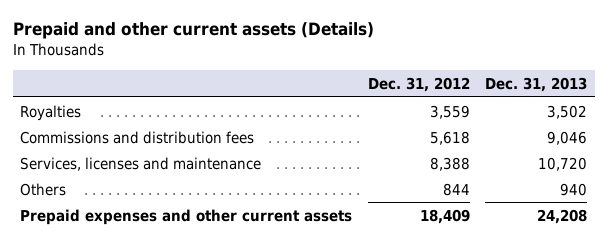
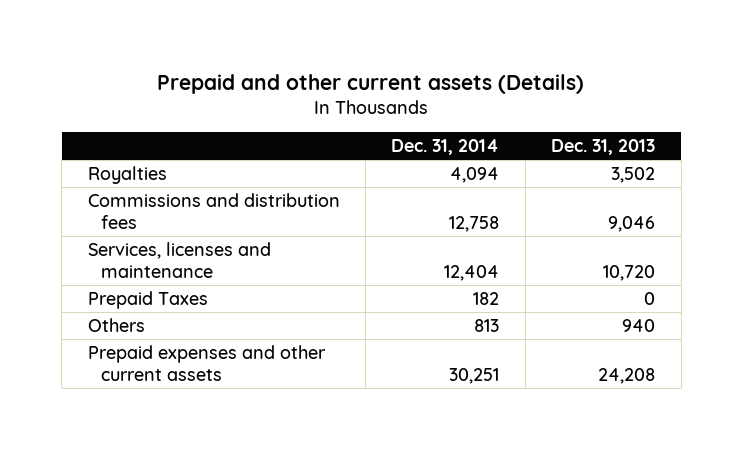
[367,76,470,92] Dec. 31, 2012 -> none
none -> [391,139,500,156] Dec. 31, 2014
none -> [87,291,208,310] Prepaid Taxes

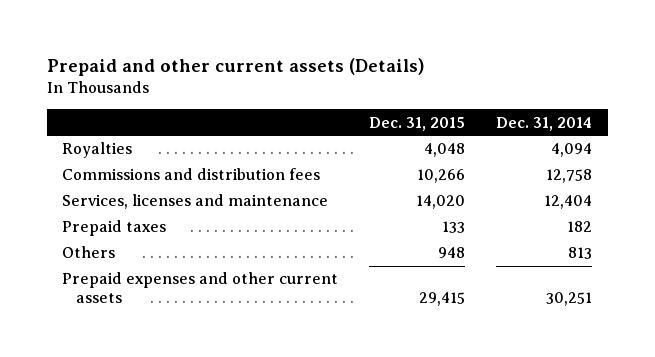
[551,139,656,156] Dec. 31, 2013 -> none
none -> [369,116,466,131] Dec. 31, 2015
[87,291,208,310] Prepaid Taxes -> [62,220,167,237] Prepaid taxes

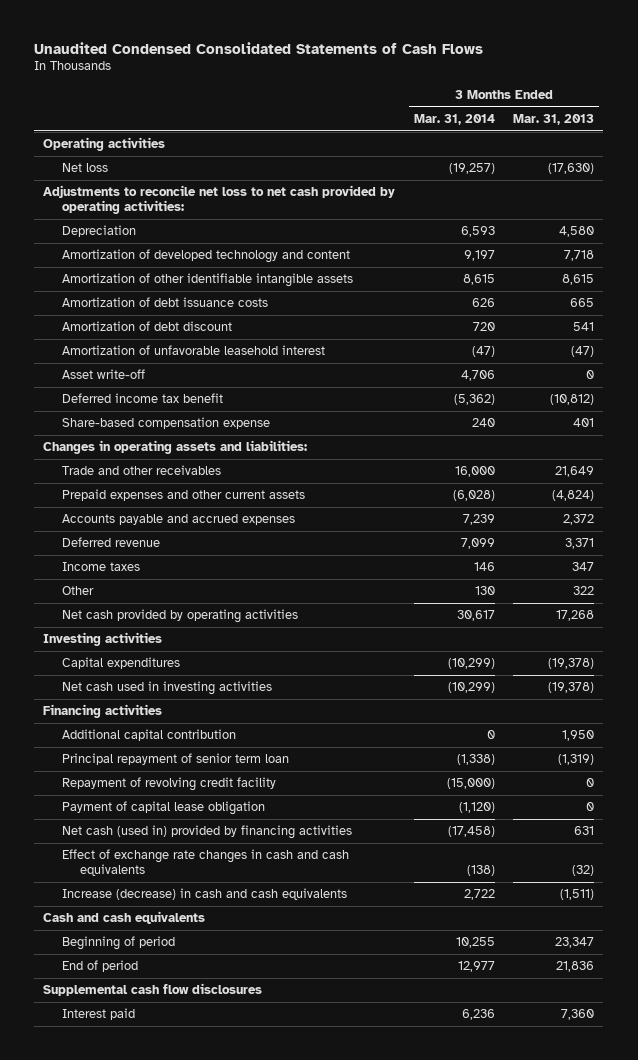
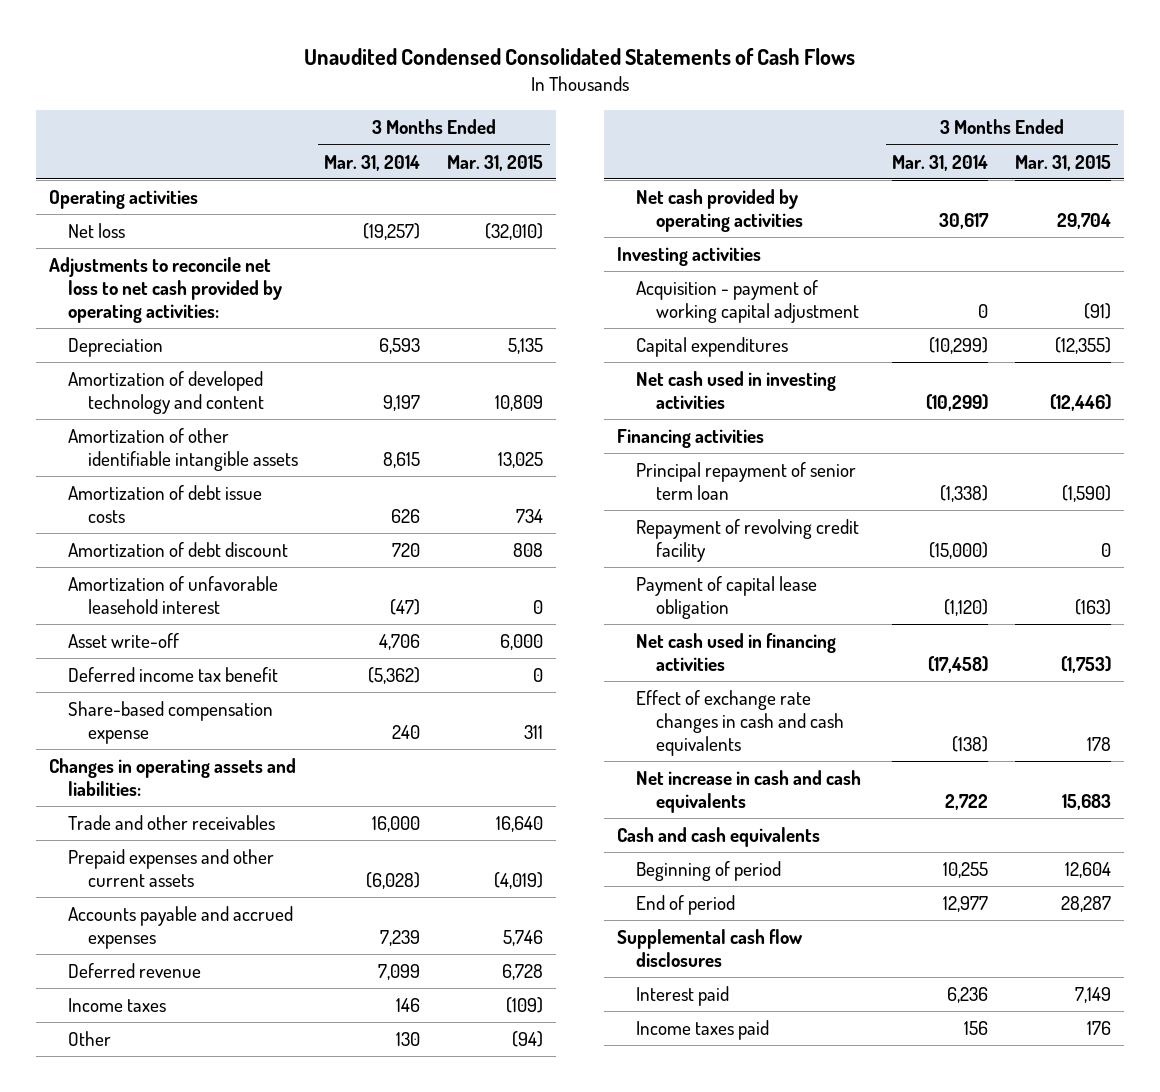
[513,113,595,125] Mar. 31, 2013 -> none
none -> [446,154,543,171] Mar. 31, 2015
[61,297,268,308] Amortization of debt issuance costs -> [68,485,263,524] Amortization of debt issue costs
none -> [636,280,859,324] Acquisition - payment of working capital adjustment
[61,729,236,742] Additional capital contribution -> none
[61,825,352,840] Net cash (used in) provided by financing activities -> [636,633,837,672] Net cash used in financing activities
[61,888,347,901] Increase (decrease) in cash and cash equivalents -> [636,770,862,814] Net increase in cash and cash equivalents
none -> [636,1020,770,1041] Income taxes paid

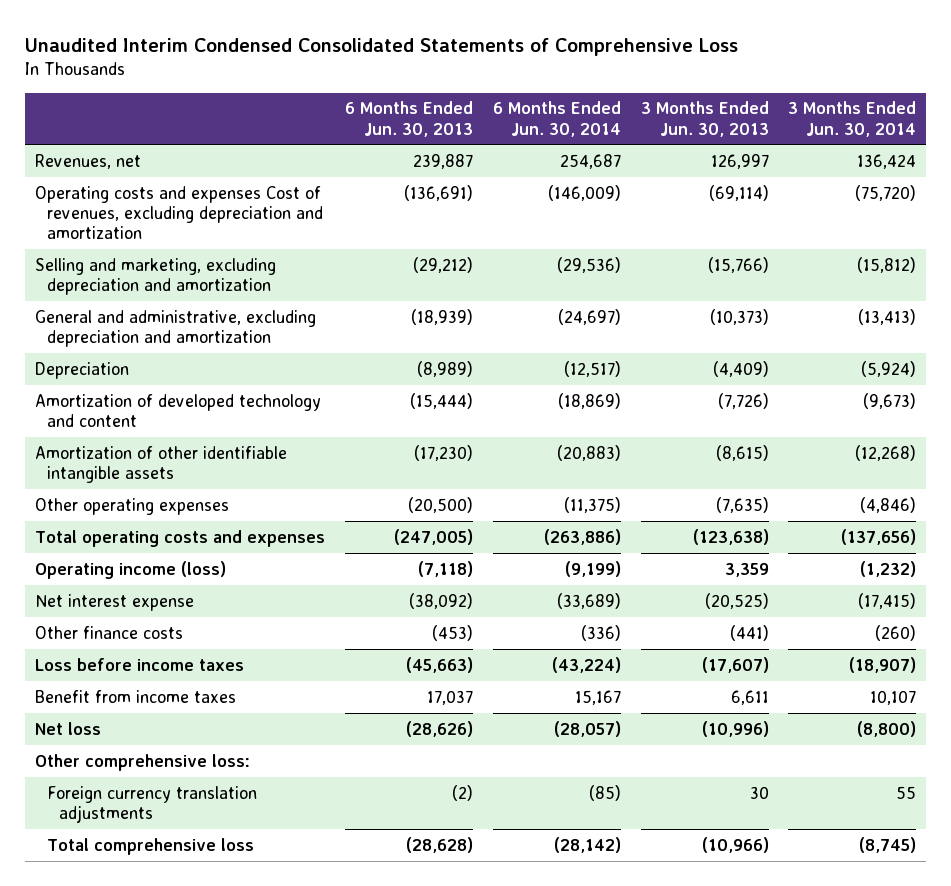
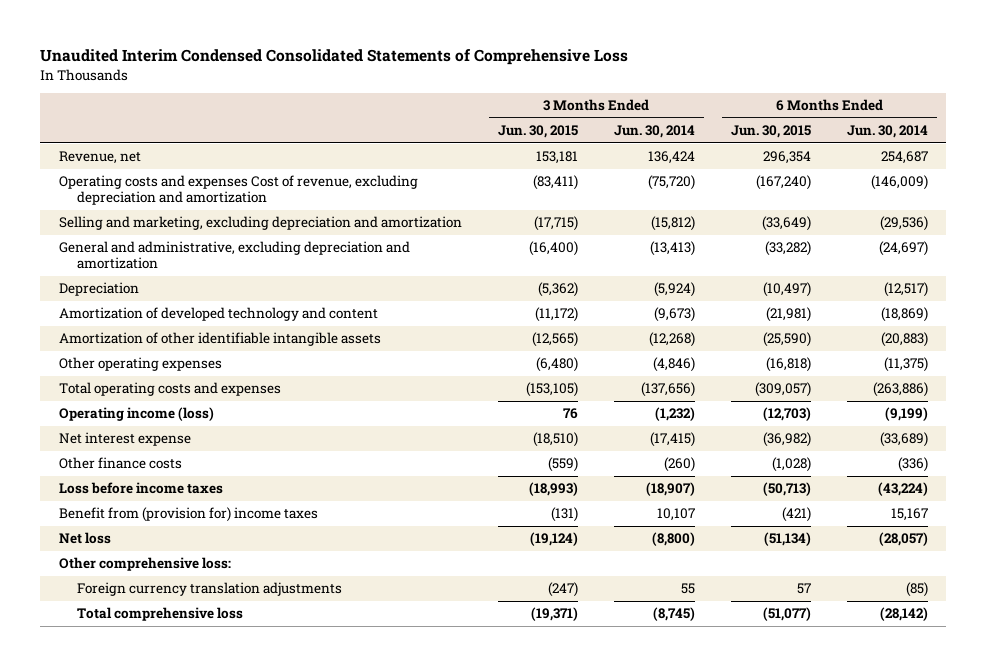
[344,101,473,137] 6 Months Ended Jun. 30, 2013 -> none
[640,101,769,137] 3 Months Ended Jun. 30, 2013 -> none
none -> [497,125,578,139] Jun. 30, 2015
none -> [731,125,812,139] Jun. 30, 2015
[34,153,141,169] Revenues, net -> [58,151,141,165] Revenue, net
[34,185,323,240] Operating costs and expenses Cost of revenues, excluding depreciation and amortization -> [58,175,418,206] Operating costs and expenses Cost of revenue, excluding depreciation and amortization
[34,689,236,703] Benefit from income taxes -> [58,507,318,523] Benefit from (provision for) income taxes

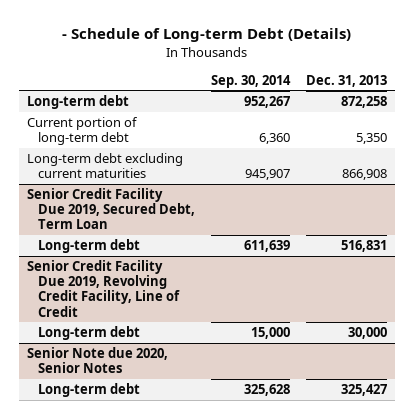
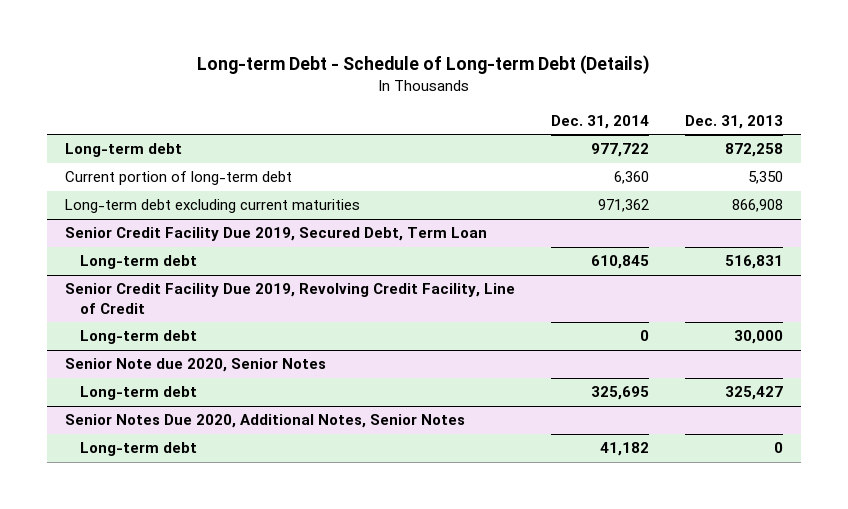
[61,28,351,43] - Schedule of Long-term Debt (Details) -> [197,55,651,75] Long-term Debt - Schedule of Long-term Debt (Details)
[210,74,291,88] Sep. 30, 2014 -> none
none -> [551,114,650,129] Dec. 31, 2014
none -> [64,414,465,429] Senior Notes Due 2020, Additional Notes, Senior Notes
none -> [79,442,197,457] Long-term debt

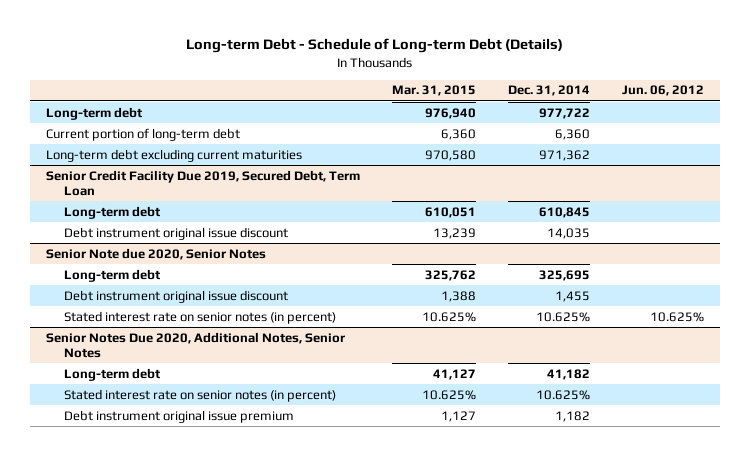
[685,114,784,129] Dec. 31, 2013 -> none
none -> [391,85,476,97] Mar. 31, 2015
none -> [622,85,705,97] Jun. 06, 2012
[64,283,515,314] Senior Credit Facility Due 2019, Revolving Credit Facility, Line of Credit -> none
[79,330,197,345] Long-term debt -> none
none -> [64,226,289,240] Debt instrument original issue discount
none -> [64,289,289,303] Debt instrument original issue discount
none -> [64,310,337,324] Stated interest rate on senior notes (in percent)
none -> [64,388,337,402] Stated interest rate on senior notes (in percent)
none -> [64,409,295,423] Debt instrument original issue premium

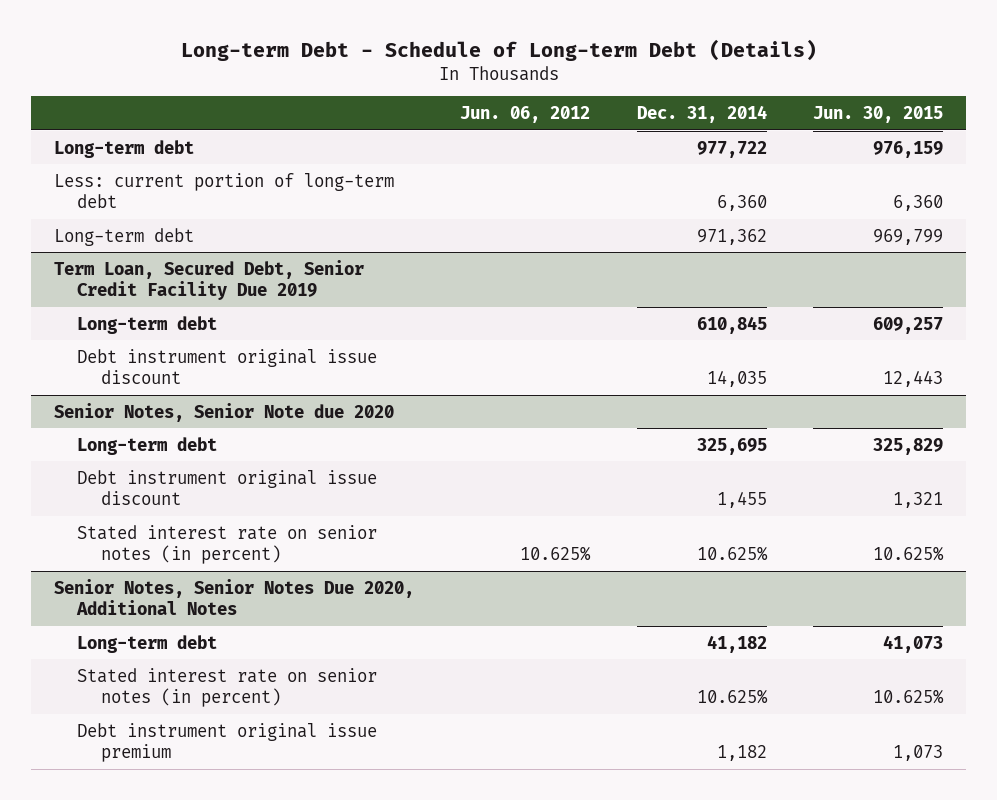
[391,85,476,97] Mar. 31, 2015 -> none
none -> [813,106,944,124] Jun. 30, 2015
[45,127,240,141] Current portion of long-term debt -> [53,172,394,209] Less: current portion of long-term debt
[45,148,302,162] Long-term debt excluding current maturities -> [53,227,194,246] Long-term debt
[45,169,360,196] Senior Credit Facility Due 2019, Secured Debt, Term Loan -> [53,259,364,301] Term Loan, Secured Debt, Senior Credit Facility Due 2019
[45,247,266,260] Senior Note due 2020, Senior Notes -> [53,402,394,422] Senior Notes, Senior Note due 2020
[45,331,345,358] Senior Notes Due 2020, Additional Notes, Senior Notes -> [53,578,414,616] Senior Notes, Senior Notes Due 2020, Additional Notes

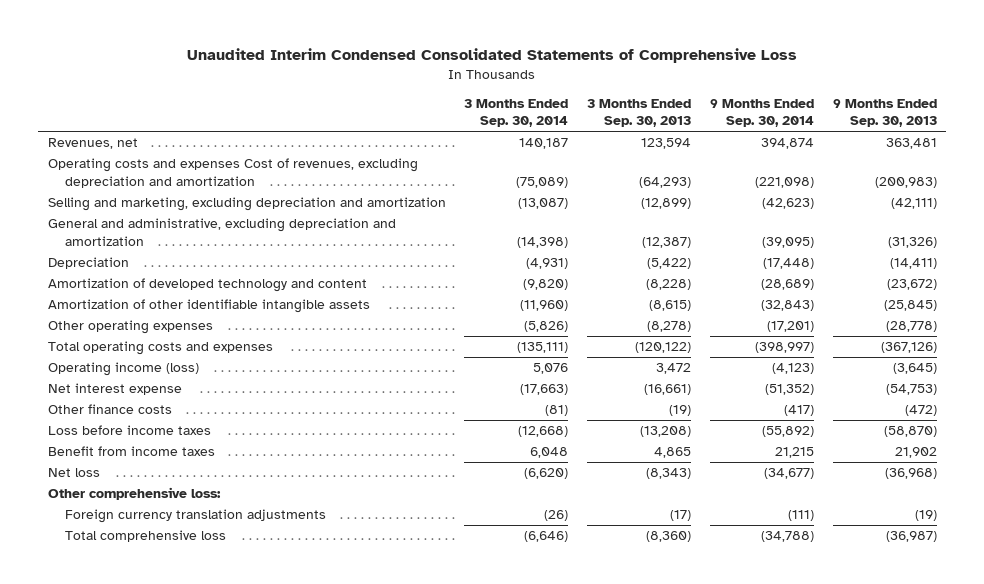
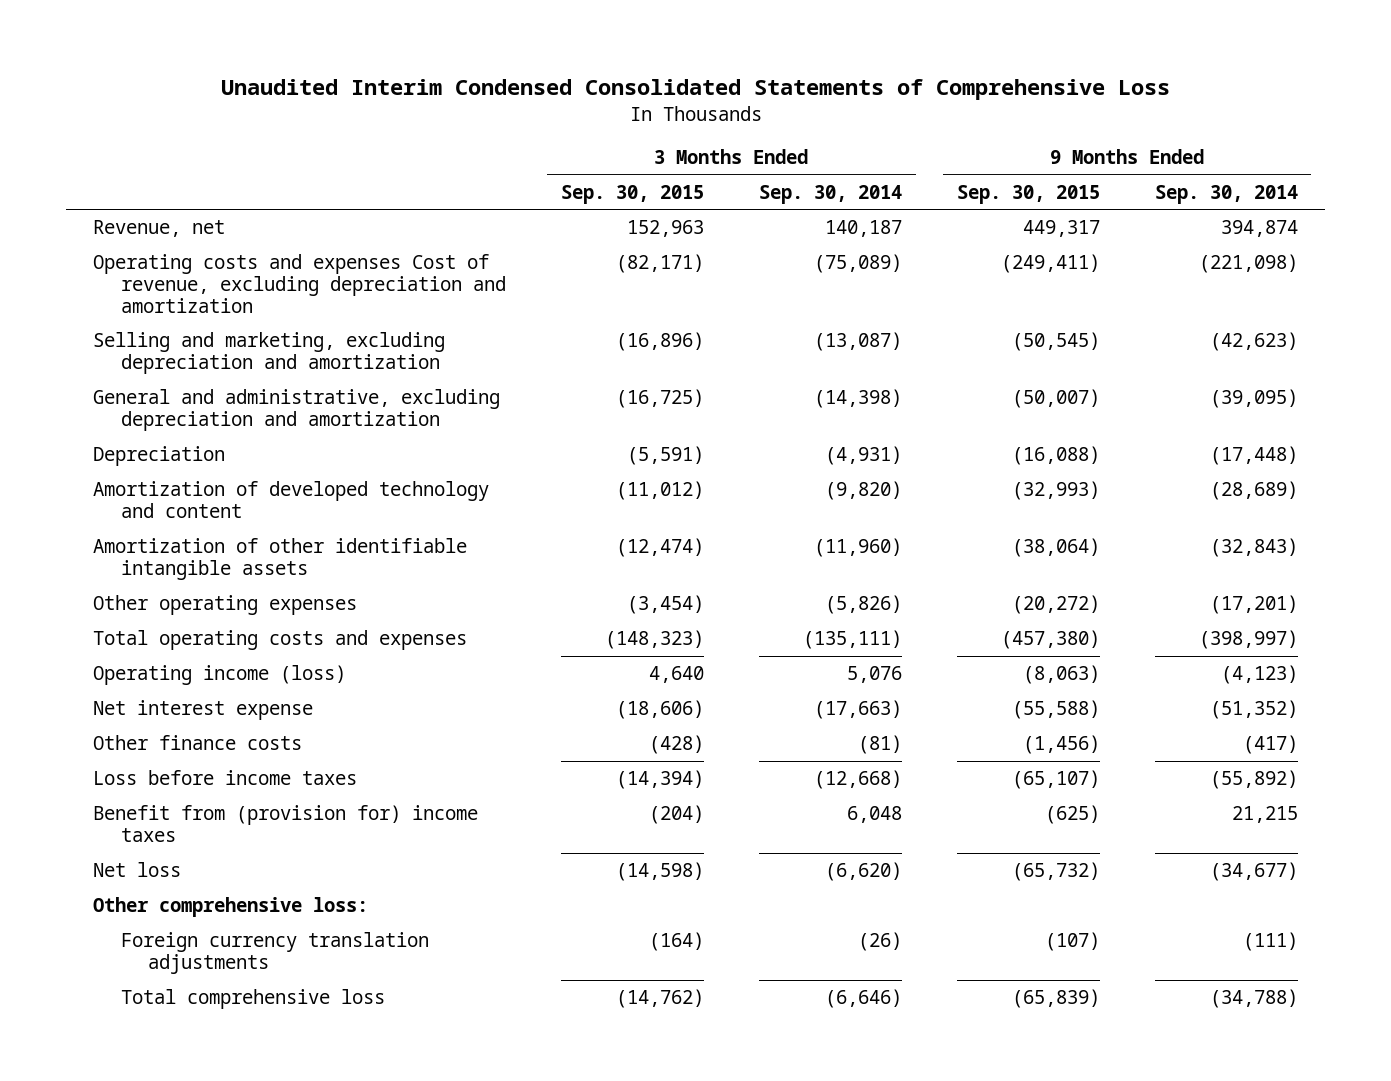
[587,98,692,128] 3 Months Ended Sep. 30, 2013 -> none
[832,98,937,128] 9 Months Ended Sep. 30, 2013 -> none
none -> [560,184,704,204] Sep. 30, 2015
none -> [956,184,1100,204] Sep. 30, 2015
[47,138,138,150] Revenues, net -> [93,220,226,238] Revenue, net
[47,158,418,188] Operating costs and expenses Cost of revenues, excluding depreciation and amortization -> [93,254,506,313] Operating costs and expenses Cost of revenue, excluding depreciation and amortization
[47,446,215,457] Benefit from income taxes -> [93,805,479,843] Benefit from (provision for) income taxes

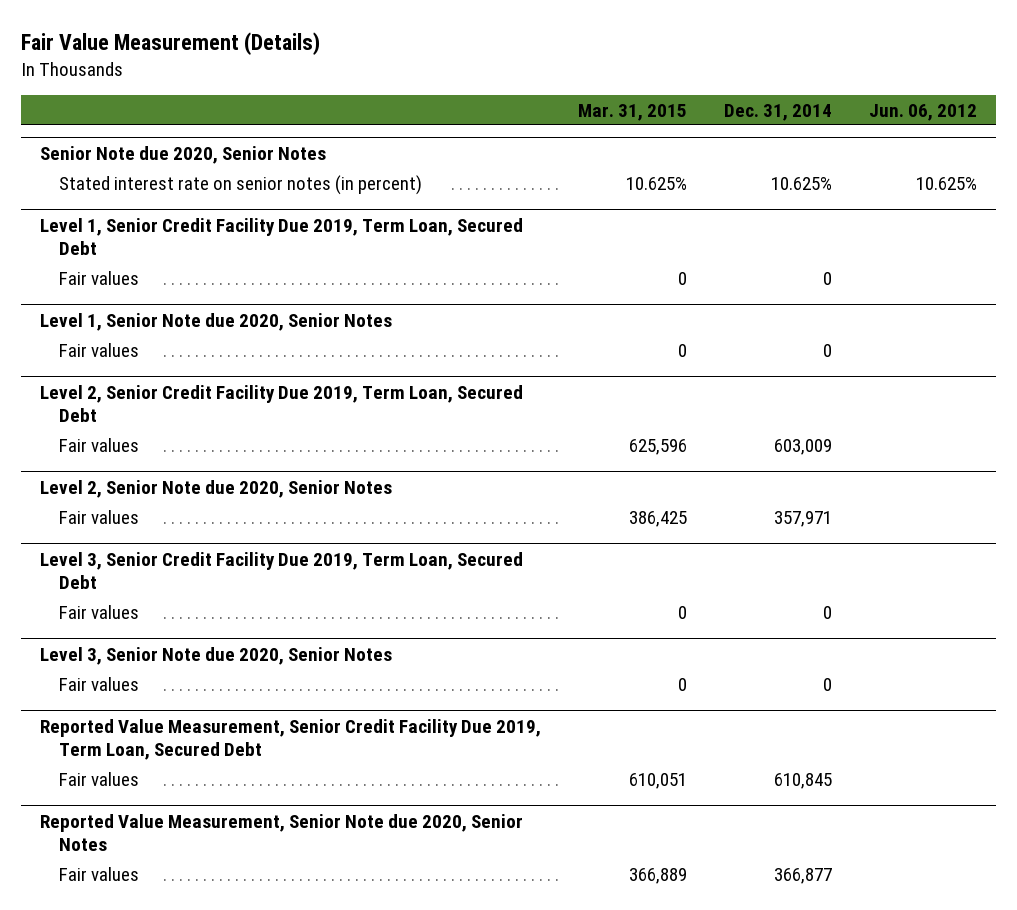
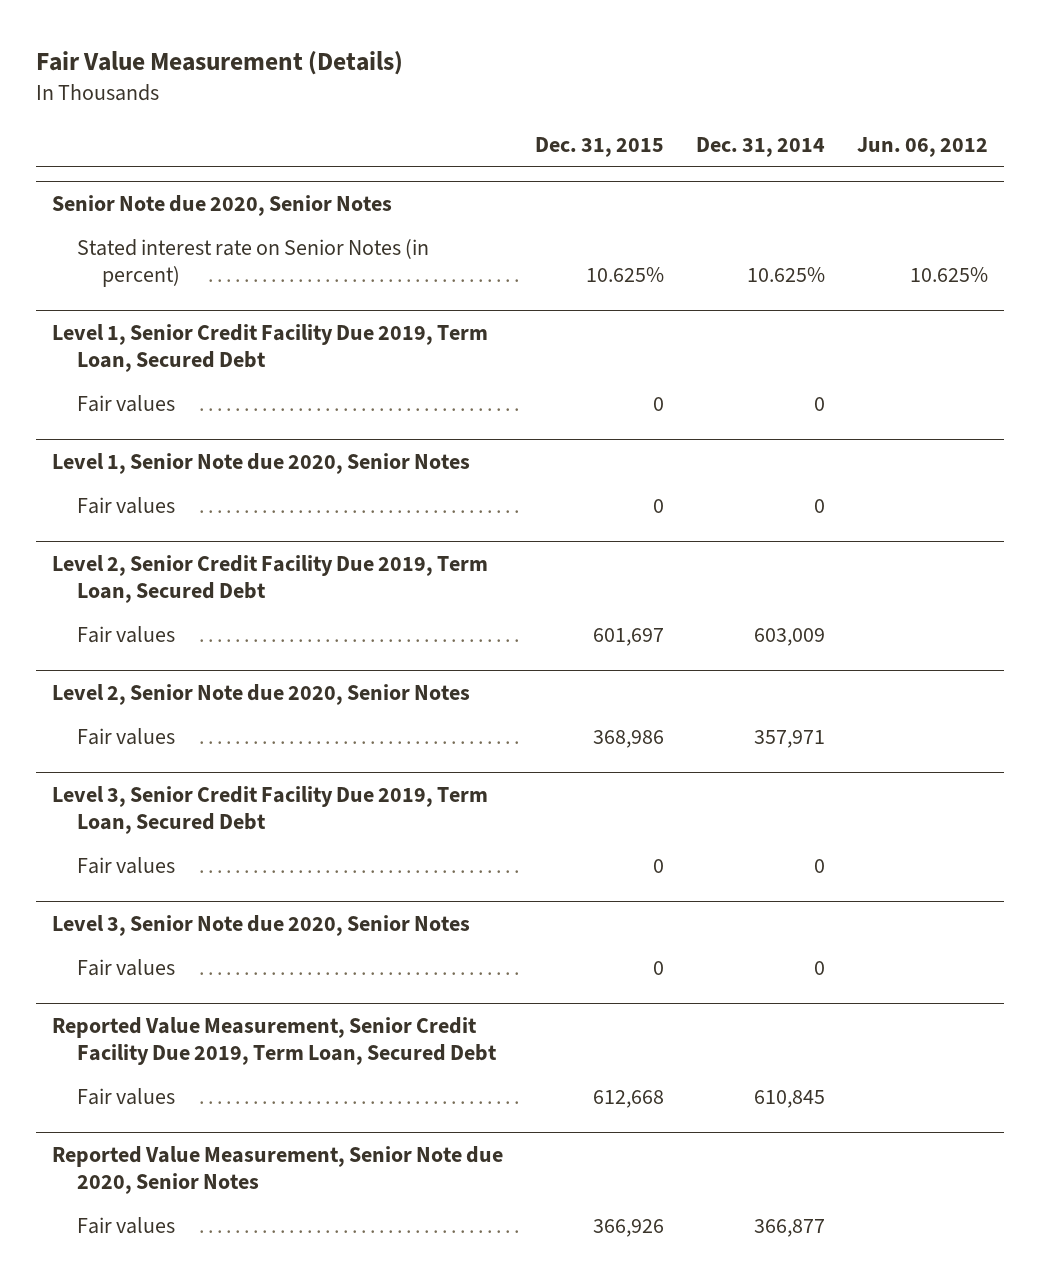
[577,103,687,121] Mar. 31, 2015 -> none
none -> [535,136,665,157] Dec. 31, 2015
[58,174,422,195] Stated interest rate on senior notes (in percent) -> [77,239,430,288] Stated interest rate on Senior Notes (in percent)

